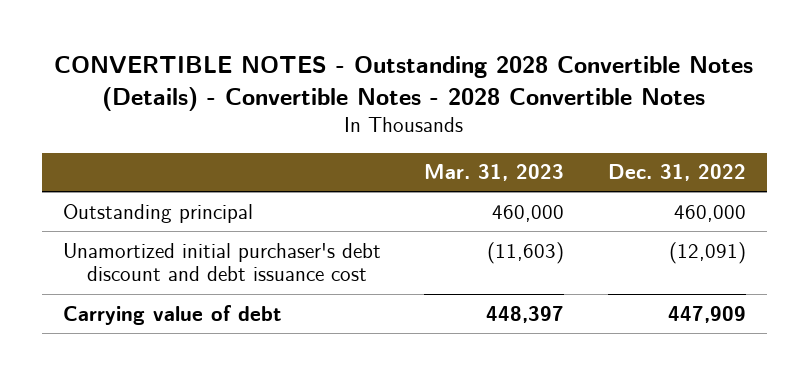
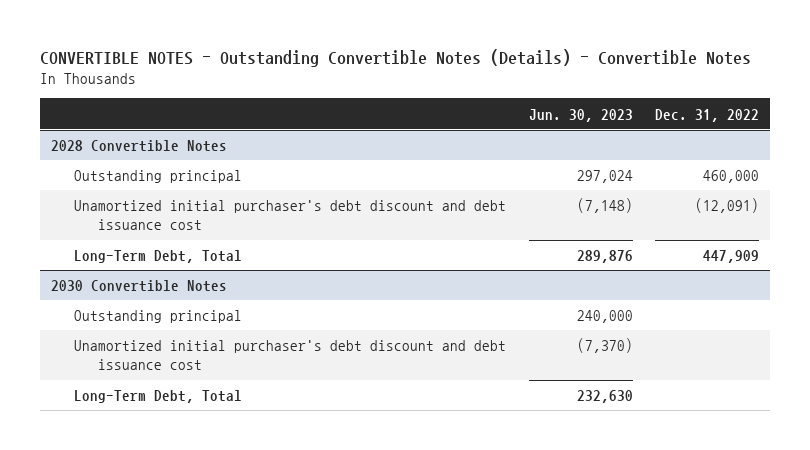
[54,56,754,111] CONVERTIBLE NOTES - Outstanding 2028 Convertible Notes (Details) - Convertible Notes - 2028 Convertible Notes -> [39,49,751,68] CONVERTIBLE NOTES - Outstanding Convertible Notes (Details) - Convertible Notes
[424,164,565,182] Mar. 31, 2023 -> none
none -> [528,108,633,122] Jun. 30, 2023
none -> [50,140,227,153] 2028 Convertible Notes
[63,304,282,325] Carrying value of debt -> [74,250,243,264] Long-Term Debt, Total
none -> [50,280,227,293] 2030 Convertible Notes
none -> [74,310,243,324] Outstanding principal
none -> [74,340,507,371] Unamortized initial purchaser's debt discount and debt issuance cost
none -> [74,390,243,404] Long-Term Debt, Total

